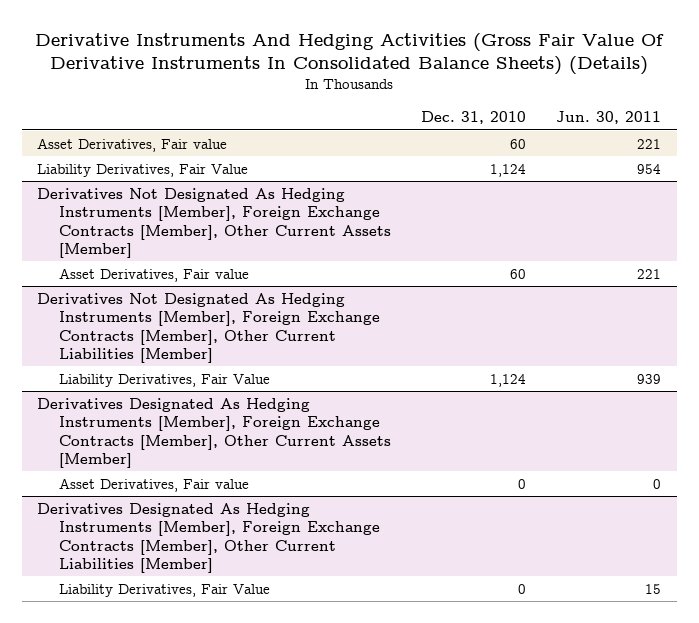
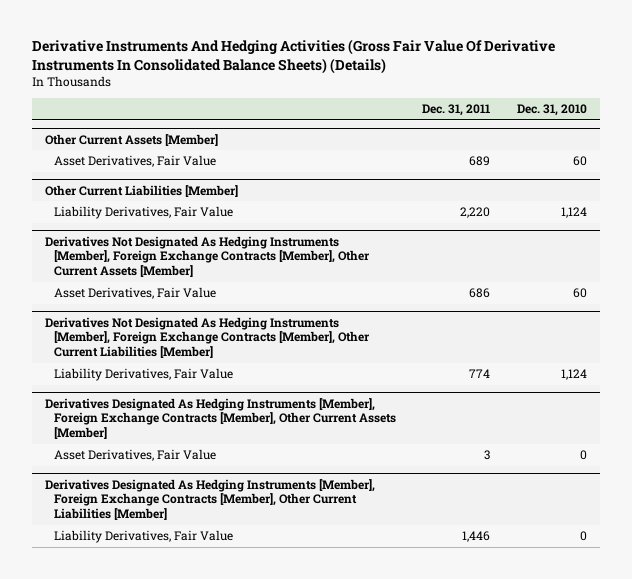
[556,111,662,125] Jun. 30, 2011 -> none
none -> [422,104,491,117] Dec. 31, 2011
none -> [45,133,219,146] Other Current Assets [Member]
[37,137,228,152] Asset Derivatives, Fair value -> [53,155,216,168] Asset Derivatives, Fair Value
none -> [45,184,239,197] Other Current Liabilities [Member]
[59,267,250,282] Asset Derivatives, Fair value -> [53,287,216,300] Asset Derivatives, Fair Value
[59,477,250,492] Asset Derivatives, Fair value -> [53,449,216,462] Asset Derivatives, Fair Value

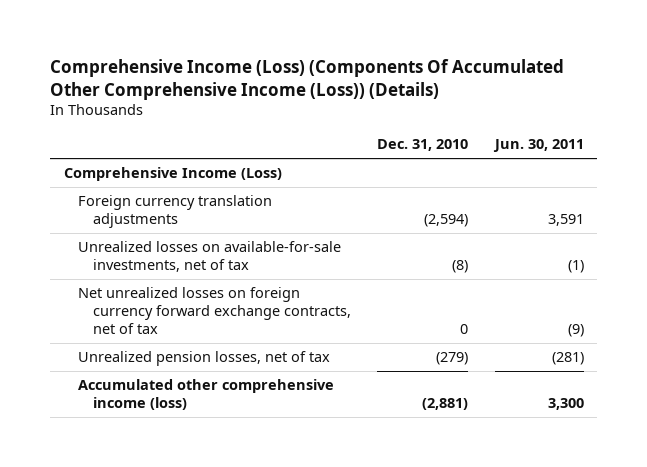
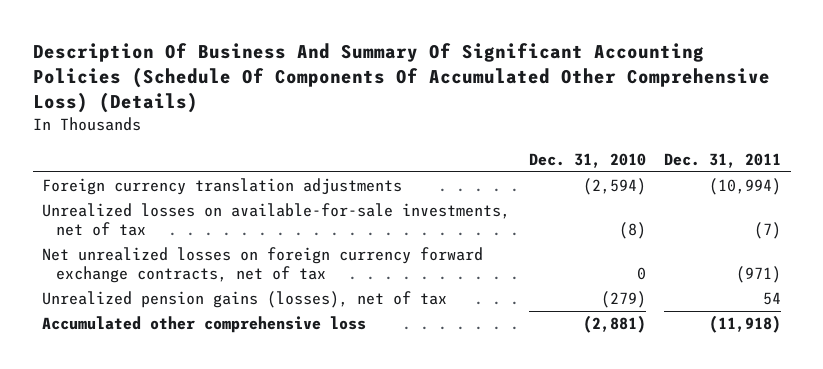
[50,58,565,100] Comprehensive Income (Loss) (Components Of Accumulated Other Comprehensive Income (Loss)) (Details) -> [32,42,770,114] Description Of Business And Summary Of Significant Accounting Policies (Schedule Of Components Of Accumulated Other Comprehensive Loss) (Details)
[492,139,584,153] Jun. 30, 2011 -> none
none -> [664,152,782,168] Dec. 31, 2011
[63,167,282,182] Comprehensive Income (Loss) -> none
[78,351,331,367] Unrealized pension losses, net of tax -> [41,291,447,309] Unrealized pension gains (losses), net of tax
[78,379,335,411] Accumulated other comprehensive income (loss) -> [41,316,366,334] Accumulated other comprehensive loss

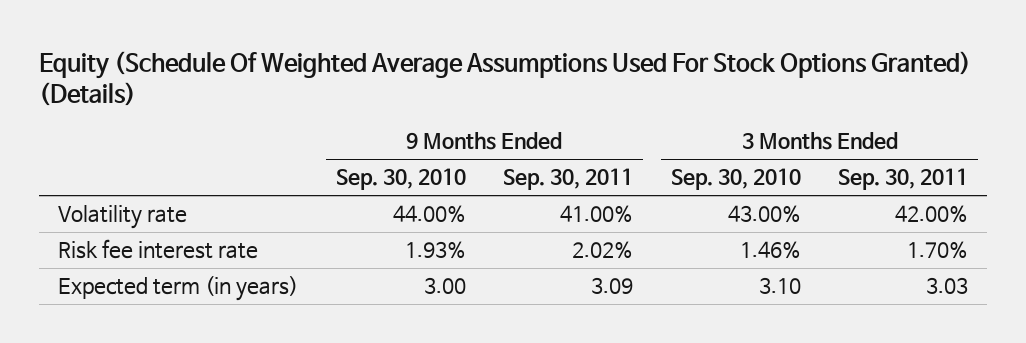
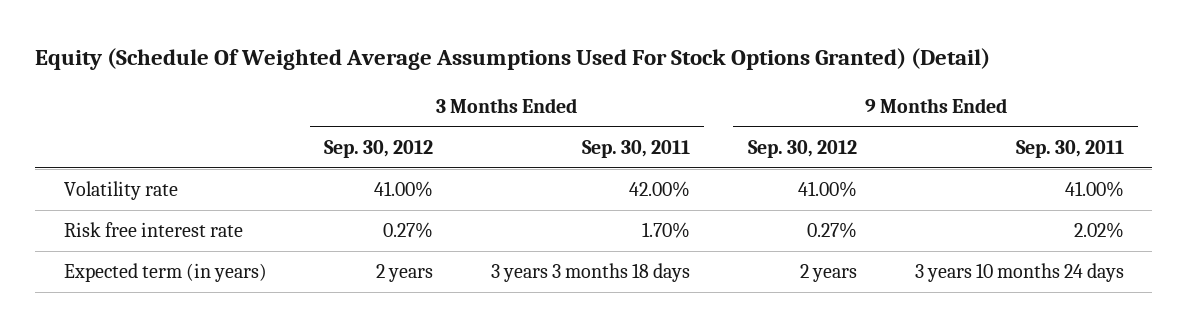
[39,50,972,107] Equity (Schedule Of Weighted Average Assumptions Used For Stock Options Granted) (Details) -> [34,48,990,71] Equity (Schedule Of Weighted Average Assumptions Used For Stock Options Granted) (Detail)
[335,168,466,191] Sep. 30, 2010 -> none
[670,168,801,191] Sep. 30, 2010 -> none
none -> [324,139,434,158] Sep. 30, 2012
none -> [747,139,857,158] Sep. 30, 2012
[58,239,259,260] Risk fee interest rate -> [63,222,243,238] Risk free interest rate
[591,277,634,295] 3.09 -> [914,263,1124,283] 3 years 10 months 24 days
[926,277,969,295] 3.03 -> [491,263,691,283] 3 years 3 months 18 days

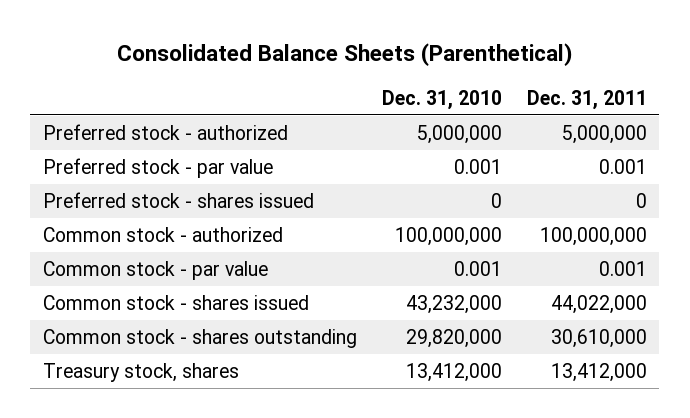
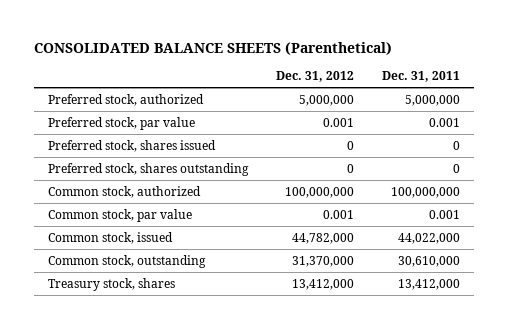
[116,43,572,67] Consolidated Balance Sheets (Parenthetical) -> [34,41,393,55] CONSOLIDATED BALANCE SHEETS (Parenthetical)
[381,89,502,110] Dec. 31, 2010 -> none
none -> [275,71,354,83] Dec. 31, 2012
[42,123,288,140] Preferred stock - authorized -> [47,93,204,106] Preferred stock, authorized
[42,157,273,178] Preferred stock - par value -> [47,116,195,130] Preferred stock, par value
[42,191,314,208] Preferred stock - shares issued -> [47,139,216,152] Preferred stock, shares issued
none -> [47,162,249,176] Preferred stock, shares outstanding
[42,226,283,242] Common stock - authorized -> [47,185,201,198] Common stock, authorized
[42,260,268,280] Common stock - par value -> [47,208,192,222] Common stock, par value
[42,294,309,310] Common stock - shares issued -> [47,231,173,244] Common stock, issued
[42,328,357,348] Common stock - shares outstanding -> [47,254,206,268] Common stock, outstanding

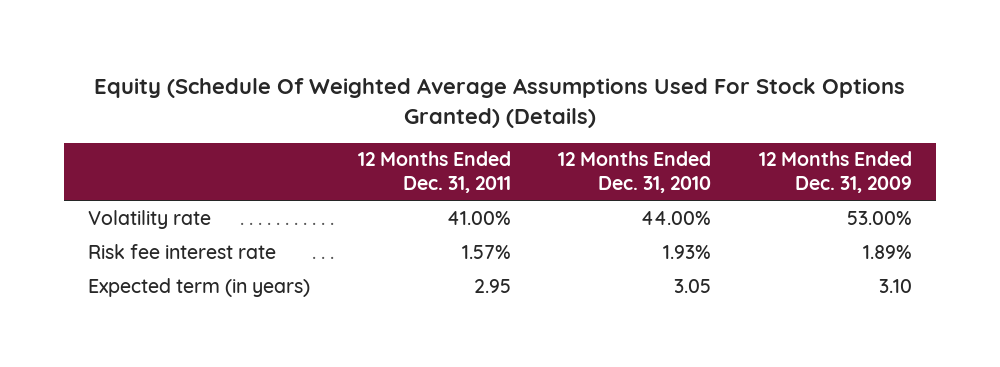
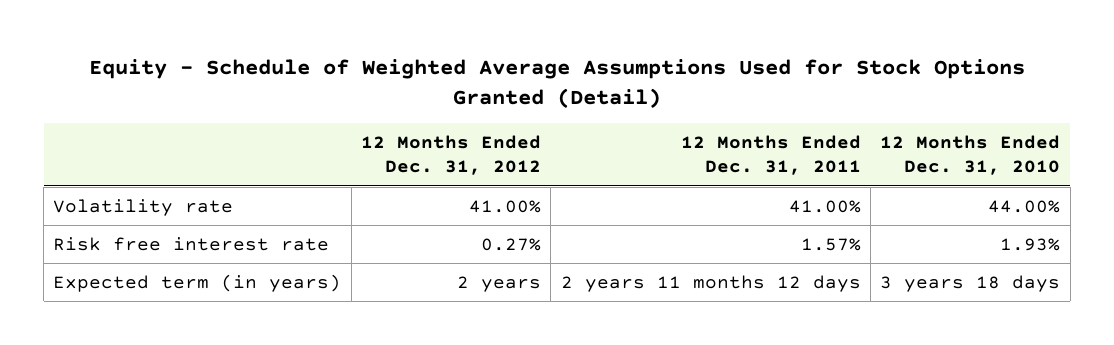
[93,77,905,128] Equity (Schedule Of Weighted Average Assumptions Used For Stock Options Granted) (Details) -> [88,58,1025,108] Equity - Schedule of Weighted Average Assumptions Used for Stock Options Granted (Detail)
[759,151,913,194] 12 Months Ended Dec. 31, 2009 -> none
none -> [361,134,542,176] 12 Months Ended Dec. 31, 2012
[87,243,276,259] Risk fee interest rate -> [53,236,330,251] Risk free interest rate
[473,278,511,293] 2.95 -> [560,274,861,292] 2 years 11 months 12 days
[674,278,712,293] 3.05 -> [880,274,1061,292] 3 years 18 days

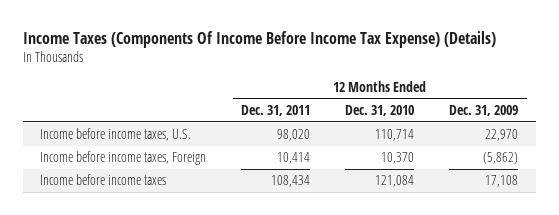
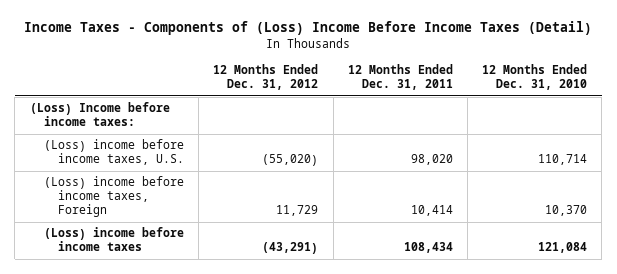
[22,31,496,49] Income Taxes (Components Of Income Before Income Tax Expense) (Details) -> [24,21,593,36] Income Taxes - Components of (Loss) Income Before Income Taxes (Detail)
[449,105,519,117] Dec. 31, 2009 -> none
none -> [213,64,319,91] 12 Months Ended Dec. 31, 2012
none -> [29,102,170,127] (Loss) Income before income taxes:
[40,128,192,142] Income before income taxes, U.S. -> [43,139,184,166] (Loss) income before income taxes, U.S.
[40,151,207,166] Income before income taxes, Foreign -> [43,176,184,218] (Loss) income before income taxes, Foreign
[40,174,167,186] Income before income taxes -> [43,227,184,252] (Loss) income before income taxes

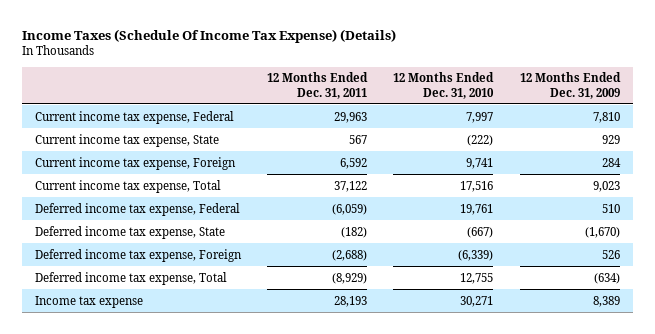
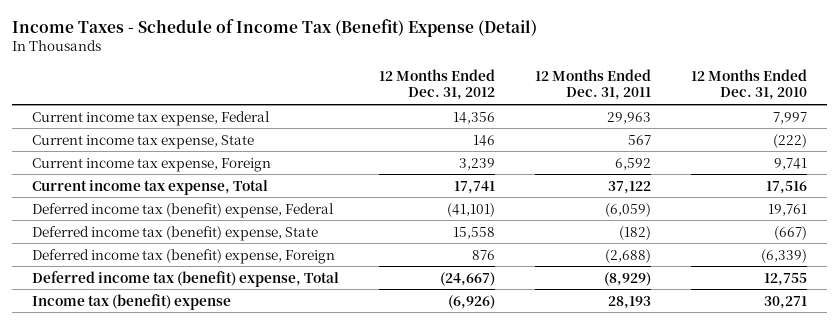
[21,28,396,43] Income Taxes (Schedule Of Income Tax Expense) (Details) -> [12,19,538,38] Income Taxes - Schedule of Income Tax (Benefit) Expense (Detail)
[519,72,621,99] 12 Months Ended Dec. 31, 2009 -> none
none -> [379,69,496,101] 12 Months Ended Dec. 31, 2012
[35,202,241,216] Deferred income tax expense, Federal -> [32,202,335,218] Deferred income tax (benefit) expense, Federal
[35,225,226,239] Deferred income tax expense, State -> [32,225,319,241] Deferred income tax (benefit) expense, State
[35,248,243,262] Deferred income tax expense, Foreign -> [32,248,336,264] Deferred income tax (benefit) expense, Foreign
[35,271,228,285] Deferred income tax expense, Total -> [32,270,340,287] Deferred income tax (benefit) expense, Total
[35,295,144,308] Income tax expense -> [32,293,232,310] Income tax (benefit) expense

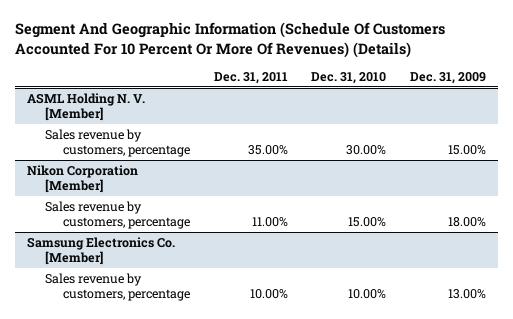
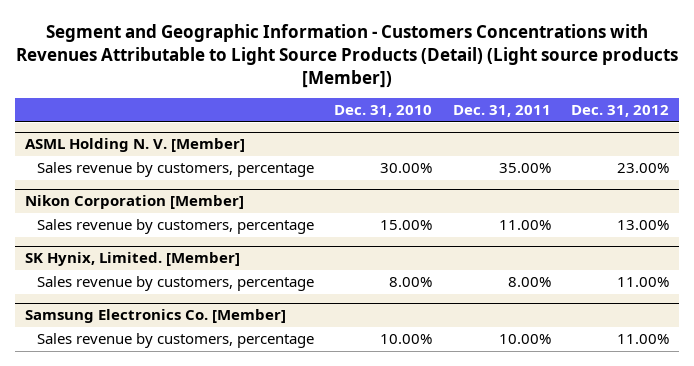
[15,22,446,58] Segment And Geographic Information (Schedule Of Customers Accounted For 10 Percent Or More Of Revenues) (Details) -> [16,23,679,88] Segment and Geographic Information - Customers Concentrations with Revenues Attributable to Light Source Products (Detail) (Light source products [Member])
[410,71,487,84] Dec. 31, 2009 -> none
none -> [571,105,670,118] Dec. 31, 2012
none -> [25,252,241,267] SK Hynix, Limited. [Member]
none -> [36,276,314,292] Sales revenue by customers, percentage

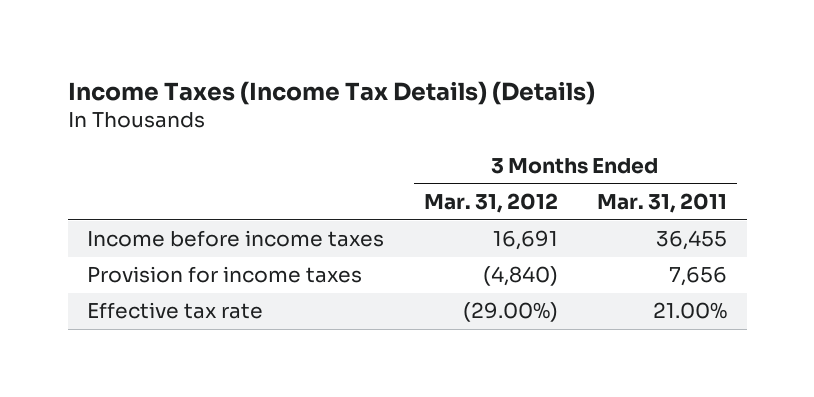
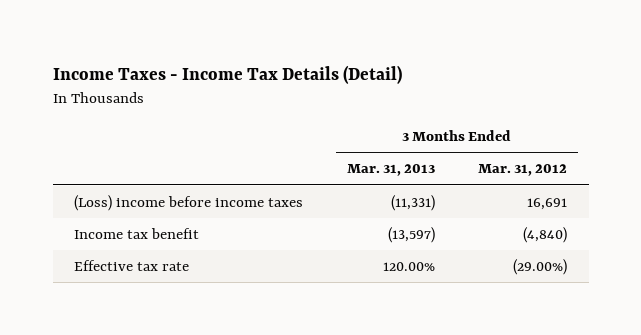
[67,80,595,105] Income Taxes (Income Tax Details) (Details) -> [52,64,402,84] Income Taxes - Income Tax Details (Detail)
[596,193,727,214] Mar. 31, 2011 -> none
none -> [346,164,435,177] Mar. 31, 2013
[87,230,385,248] Income before income taxes -> [74,195,304,212] (Loss) income before income taxes
[87,266,363,284] Provision for income taxes -> [74,228,200,240] Income tax benefit

